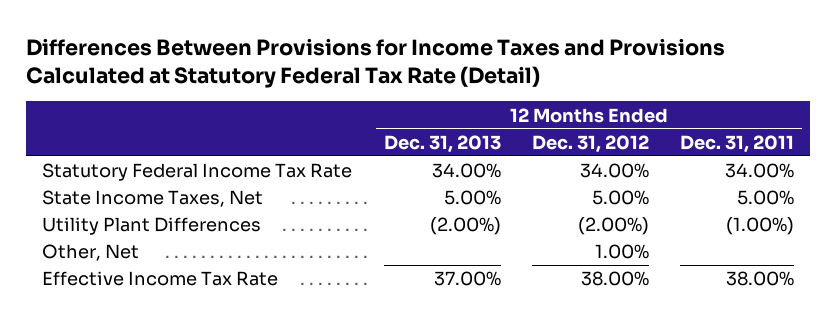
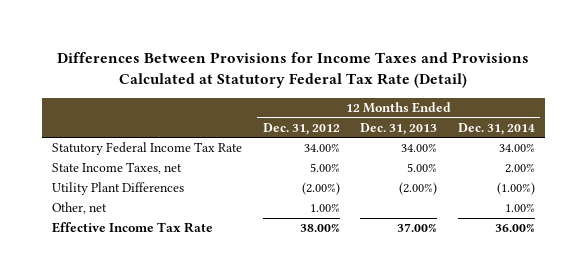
[680,134,795,153] Dec. 31, 2011 -> none
none -> [457,122,535,135] Dec. 31, 2014
[42,190,264,208] State Income Taxes, Net -> [52,162,183,175] State Income Taxes, net
[42,244,140,262] Other, Net -> [52,202,108,215] Other, net

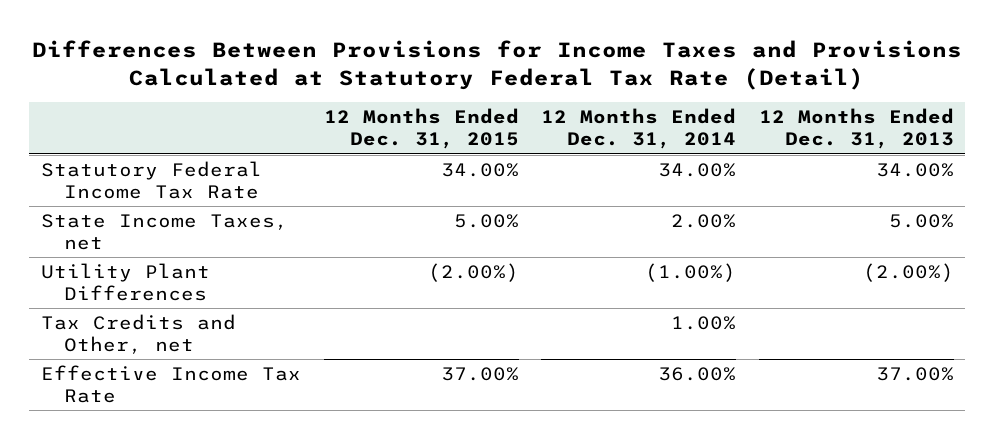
[262,122,340,135] Dec. 31, 2012 -> none
none -> [323,108,519,150] 12 Months Ended Dec. 31, 2015
[52,202,108,215] Other, net -> none
none -> [40,313,236,354] Tax Credits and Other, net

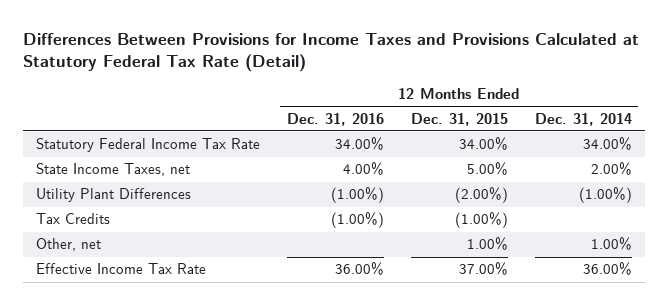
[758,108,954,150] 12 Months Ended Dec. 31, 2013 -> none
none -> [286,112,384,126] Dec. 31, 2016
[40,313,236,354] Tax Credits and Other, net -> none
none -> [36,213,111,225] Tax Credits
none -> [36,238,102,252] Other, net

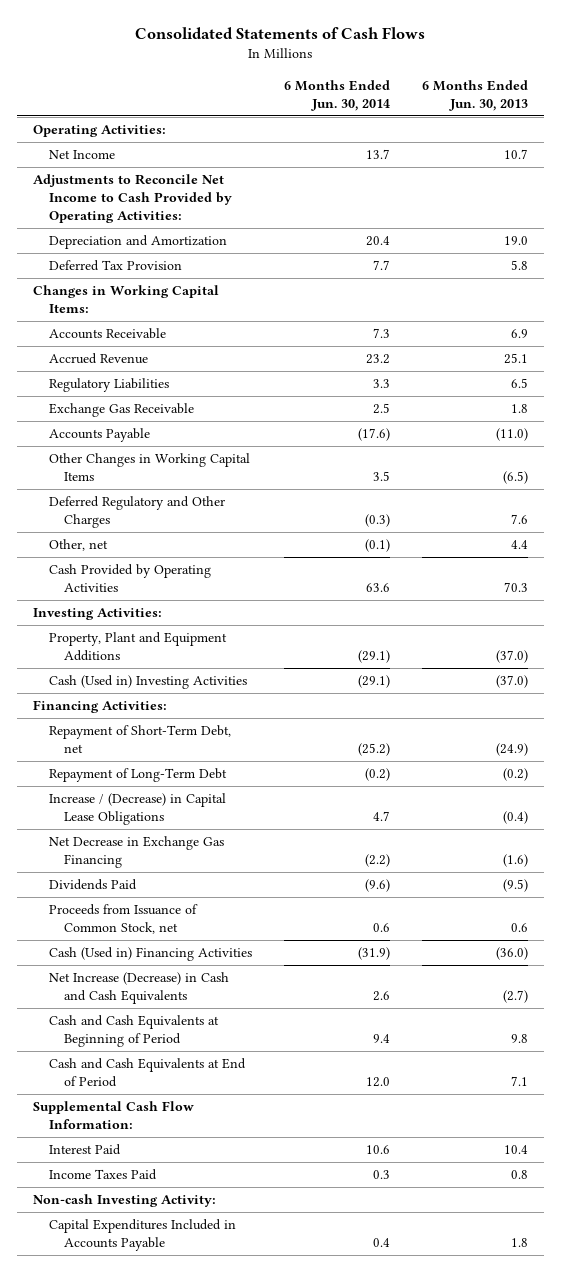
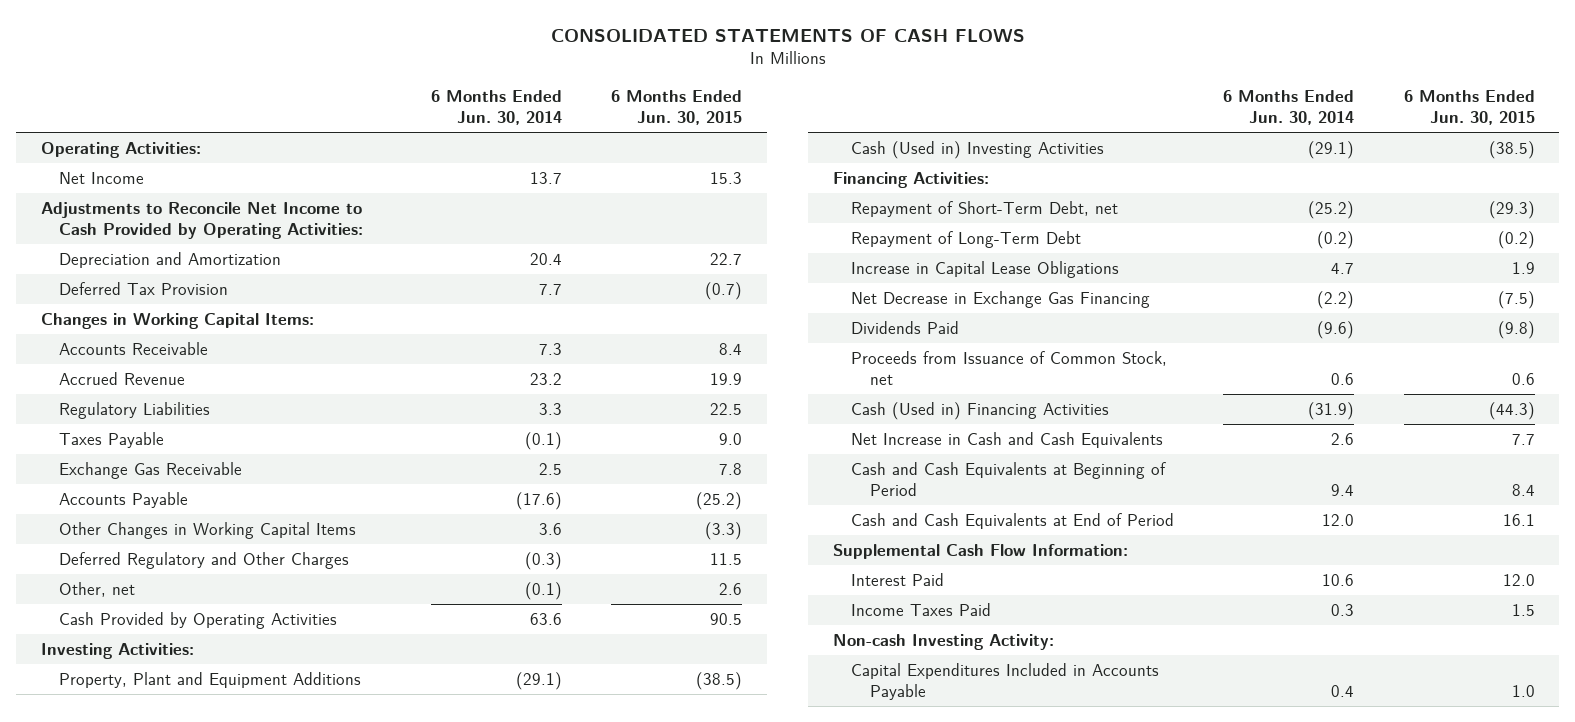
[135,27,426,40] Consolidated Statements of Cash Flows -> [550,28,1025,42] CONSOLIDATED STATEMENTS OF CASH FLOWS
[421,79,528,111] 6 Months Ended Jun. 30, 2013 -> none
none -> [611,90,743,125] 6 Months Ended Jun. 30, 2015
none -> [59,431,165,448] Taxes Payable
[372,471,390,482] 3.5 -> [539,522,563,535] 3.6
[48,793,226,826] Increase / (Decrease) in Capital Lease Obligations -> [851,260,1120,278] Increase in Capital Lease Obligations
[48,972,229,1005] Net Increase (Decrease) in Cash and Cash Equivalents -> [851,431,1164,448] Net Increase in Cash and Cash Equivalents

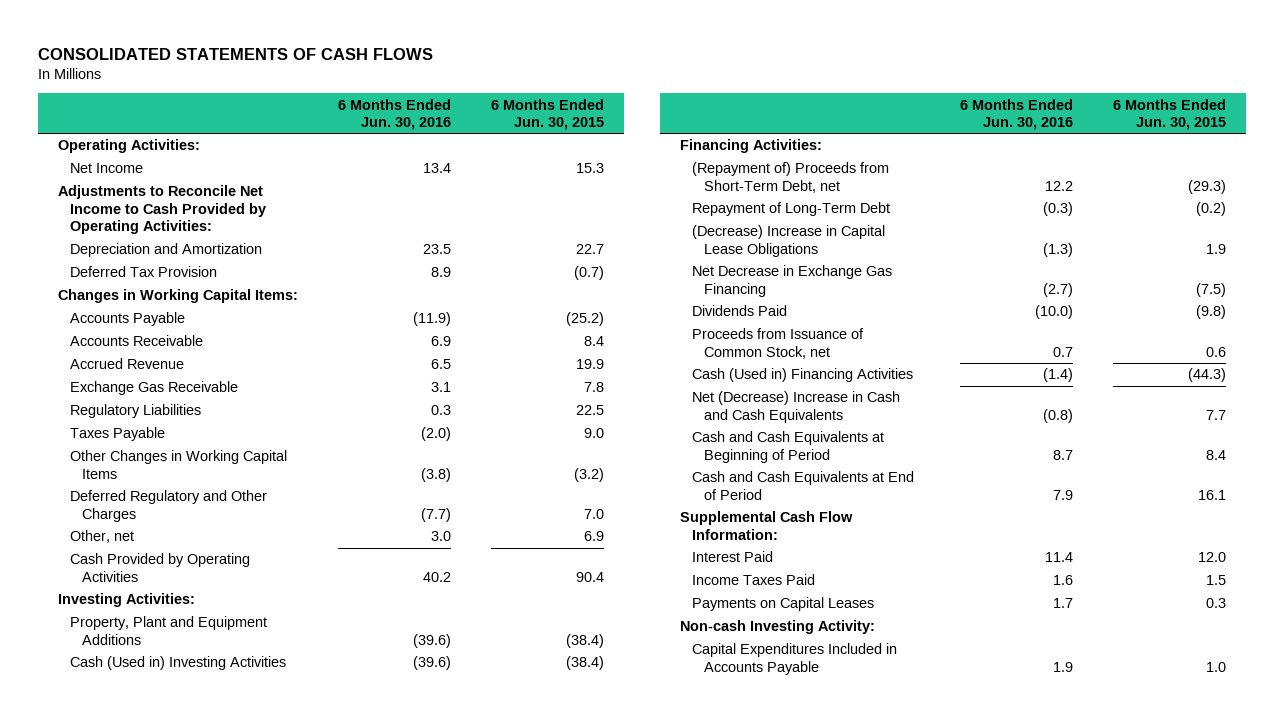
[431,90,563,125] 6 Months Ended Jun. 30, 2014 -> none
none -> [337,98,451,131] 6 Months Ended Jun. 30, 2016
[59,491,189,508] Accounts Payable -> [69,312,185,327] Accounts Payable
[59,461,243,479] Exchange Gas Receivable -> [69,381,238,396] Exchange Gas Receivable
[705,521,743,540] (3.3) -> [574,467,605,482] (3.2)
[710,552,743,565] 11.5 -> [584,508,605,519] 7.0
[719,582,743,595] 2.6 -> [584,531,605,542] 6.9
[710,612,743,625] 90.5 -> [576,571,605,582] 90.4
[696,671,743,690] (38.5) -> [566,633,605,648] (38.4)
[1488,140,1535,159] (38.5) -> [566,656,605,671] (38.4)
[851,200,1119,217] Repayment of Short-Term Debt, net -> [691,162,889,193] (Repayment of) Proceeds from Short-Term Debt, net
[851,260,1120,278] Increase in Capital Lease Obligations -> [691,225,885,257] (Decrease) Increase in Capital Lease Obligations
[851,431,1164,448] Net Increase in Cash and Cash Equivalents -> [691,391,900,423] Net (Decrease) Increase in Cash and Cash Equivalents
none -> [691,597,874,612] Payments on Capital Leases

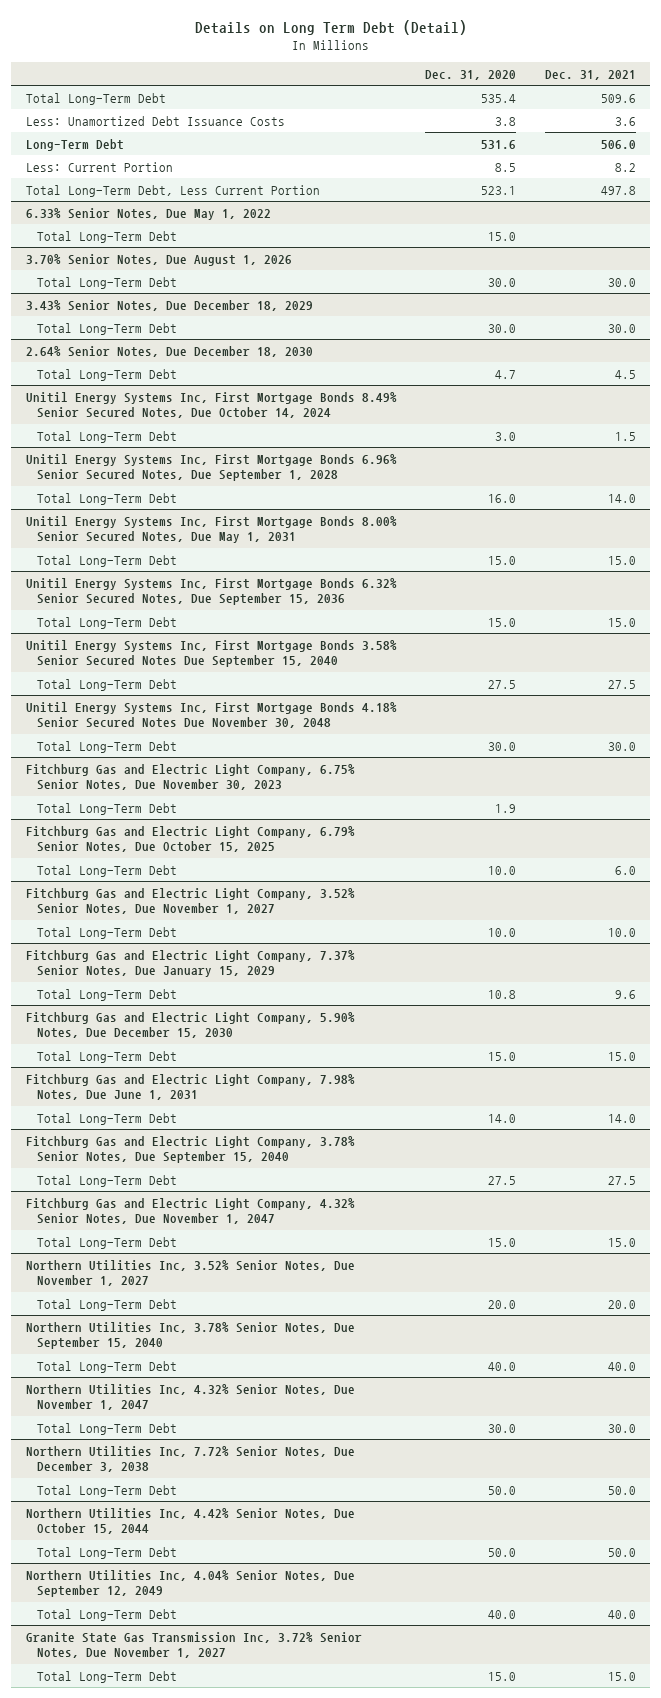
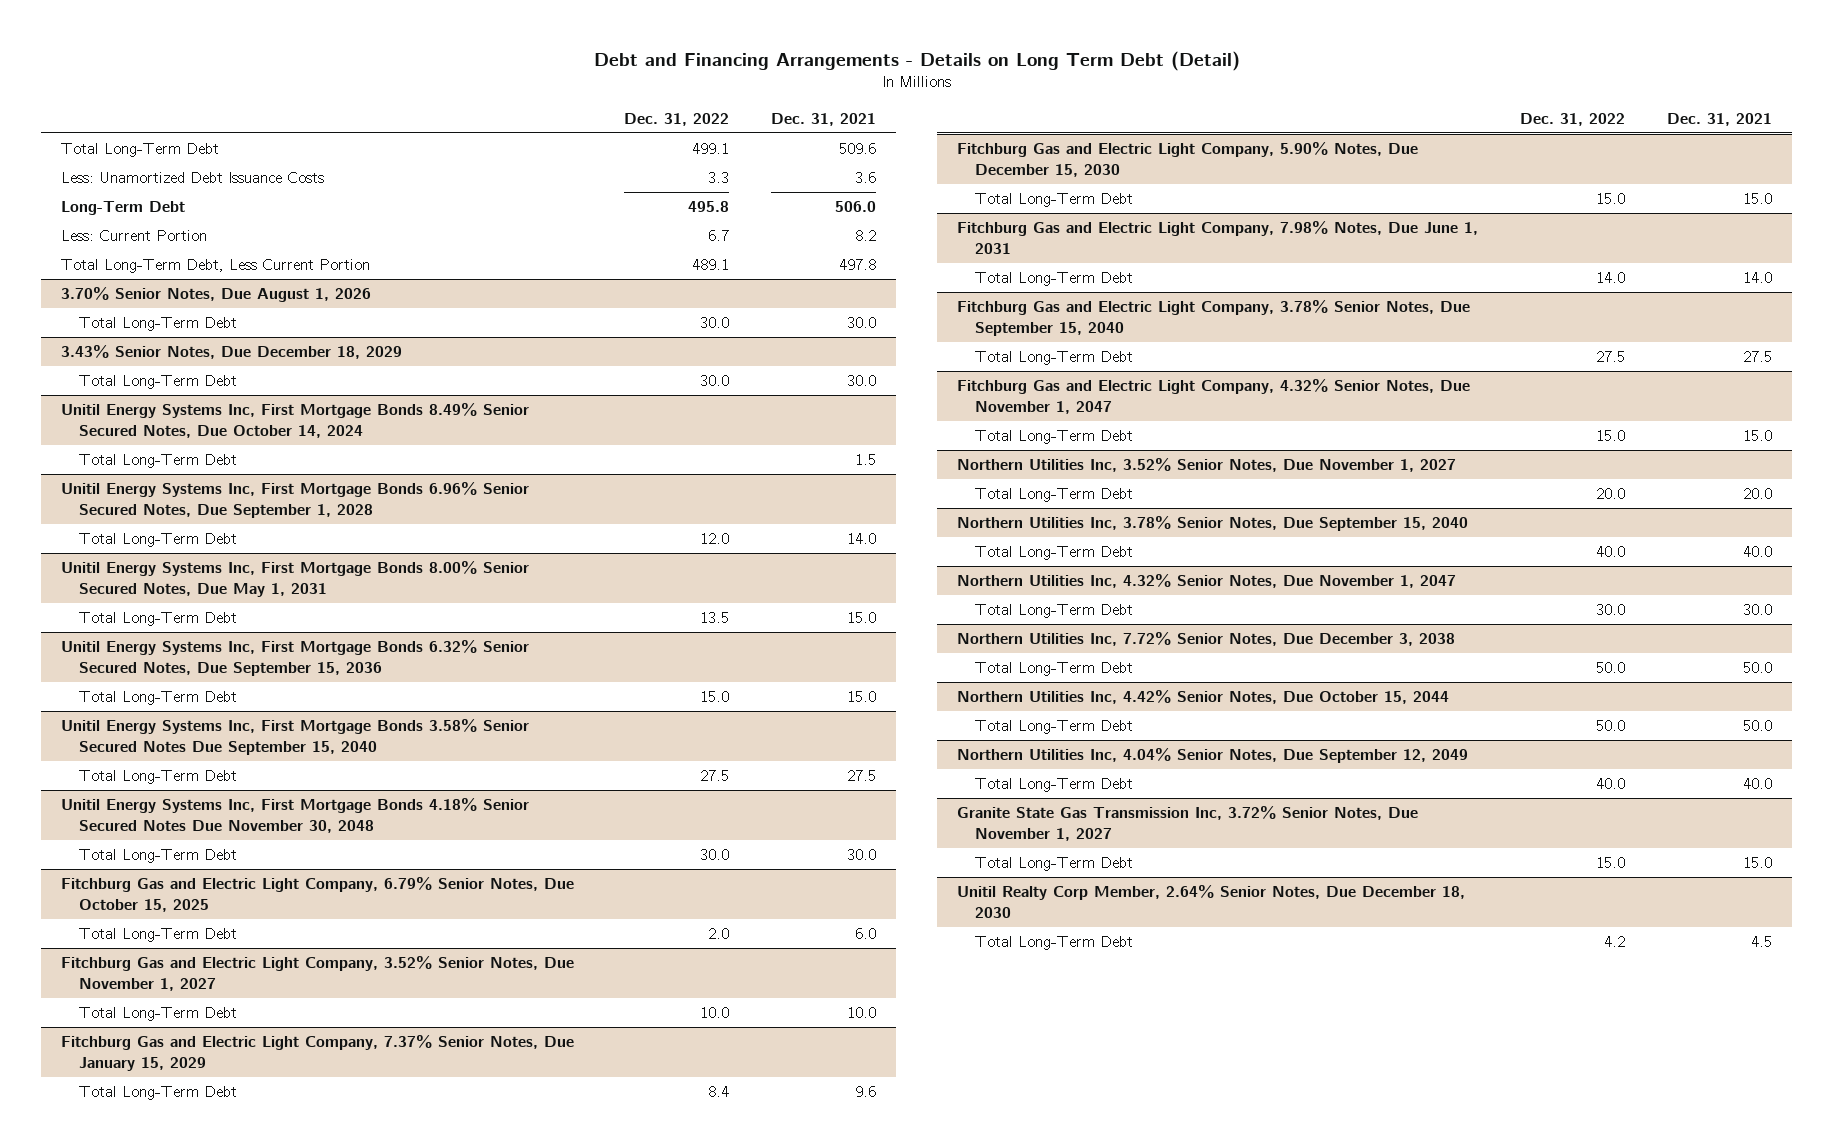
[194,19,467,35] Details on Long Term Debt (Detail) -> [593,50,1240,71] Debt and Financing Arrangements - Details on Long Term Debt (Detail)
[425,69,517,80] Dec. 31, 2020 -> none
none -> [624,112,730,126] Dec. 31, 2022
[25,207,271,220] 6.33% Senior Notes, Due May 1, 2022 -> none
[37,230,178,243] Total Long-Term Debt -> none
[25,345,313,357] 2.64% Senior Notes, Due December 18, 2030 -> none
[37,368,178,381] Total Long-Term Debt -> none
[25,763,355,791] Fitchburg Gas and Electric Light Company, 6.75% Senior Notes, Due November 30, 2023 -> none
[37,802,178,815] Total Long-Term Debt -> none
none -> [957,885,1466,918] Unitil Realty Corp Member, 2.64% Senior Notes, Due December 18, 2030
none -> [974,936,1133,951] Total Long-Term Debt

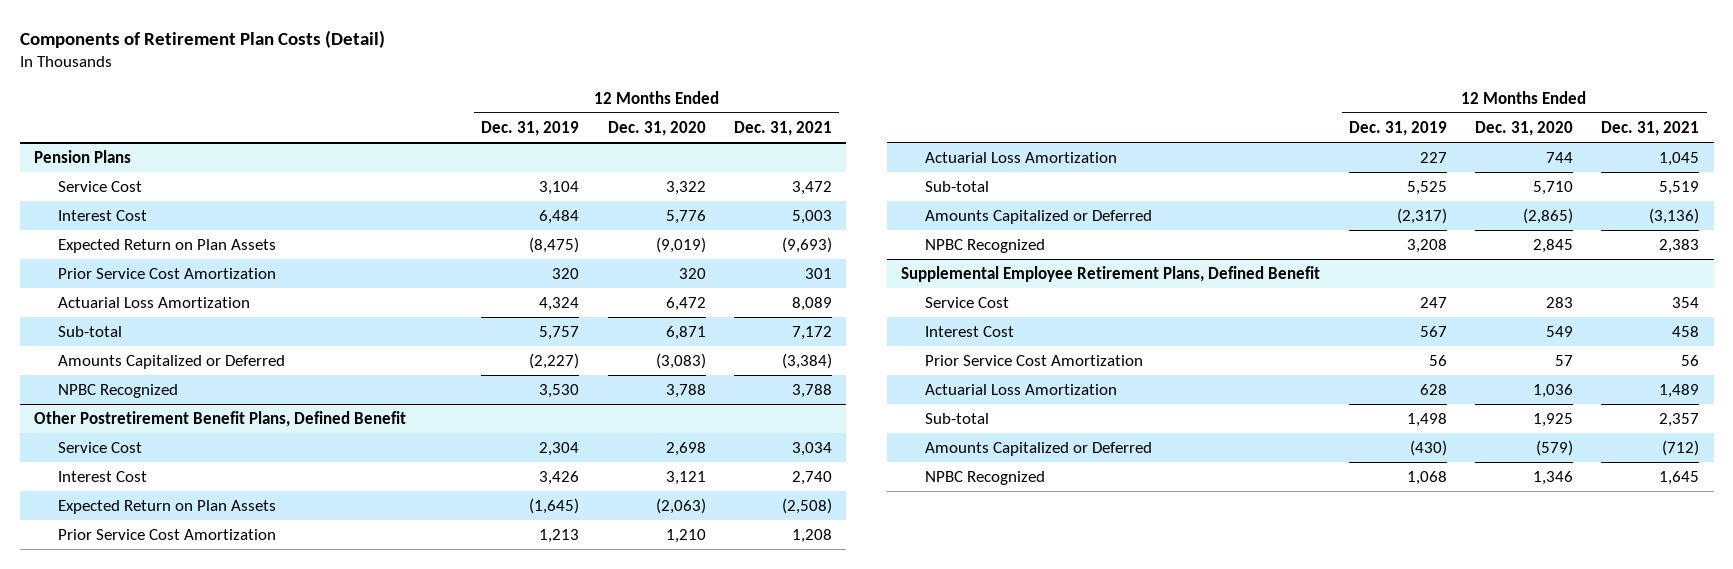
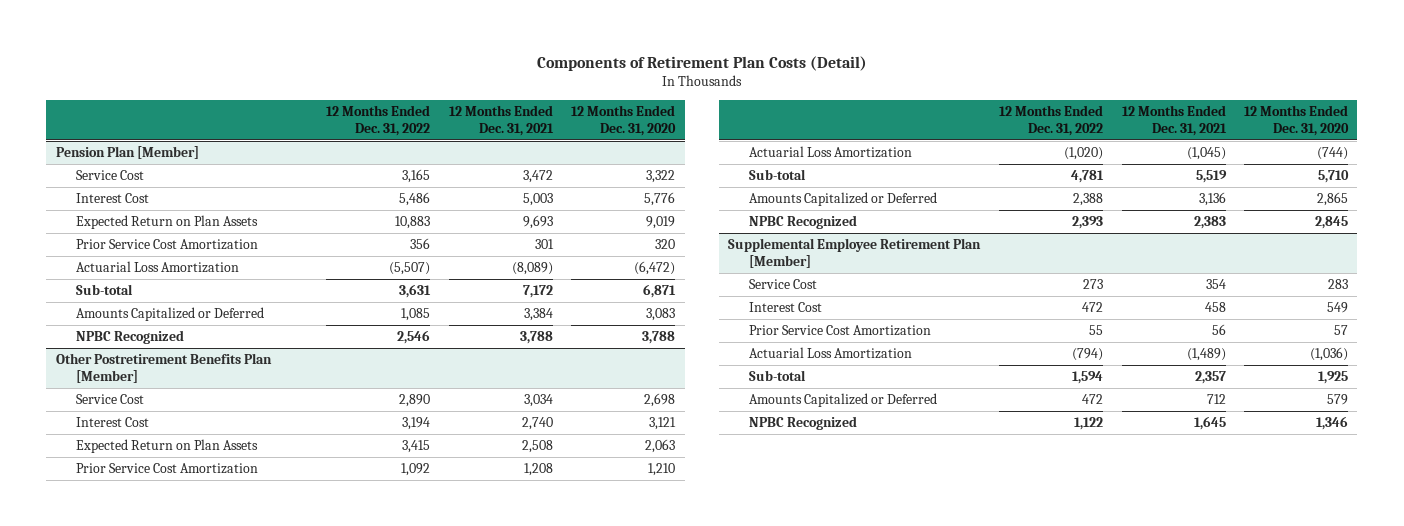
[481,120,580,136] Dec. 31, 2019 -> none
none -> [326,105,431,136] 12 Months Ended Dec. 31, 2022
[33,150,131,164] Pension Plans -> [55,146,199,160] Pension Plan [Member]
[655,237,706,254] (9,019) -> [646,216,676,230] 9,019
[781,237,832,254] (9,693) -> [522,215,553,230] 9,693
[665,297,706,312] 6,472 -> [634,261,676,276] (6,472)
[791,297,832,312] 8,089 -> [511,262,553,276] (8,089)
[655,353,706,370] (3,083) -> [646,308,676,322] 3,083
[781,353,832,370] (3,384) -> [523,308,553,322] 3,384
[33,411,406,428] Other Postretirement Benefit Plans, Defined Benefit -> [55,353,272,383] Other Postretirement Benefits Plan [Member]
[655,498,706,515] (2,063) -> [645,439,676,454] 2,063
[781,498,832,515] (2,508) -> [521,440,553,454] 2,508
[1546,152,1574,164] 744 -> [1317,147,1349,161] (744)
[1659,152,1700,167] 1,045 -> [1186,147,1226,161] (1,045)
[1523,208,1574,225] (2,865) -> [1317,192,1349,207] 2,865
[1649,208,1700,225] (3,136) -> [1198,192,1226,207] 3,136
[901,266,1321,283] Supplemental Employee Retirement Plans, Defined Benefit -> [728,238,982,268] Supplemental Employee Retirement Plan [Member]
[1533,384,1574,399] 1,036 -> [1310,347,1349,362] (1,036)
[1659,384,1700,399] 1,489 -> [1186,348,1226,362] (1,489)
[1536,440,1574,457] (579) -> [1327,394,1349,406] 579
[1662,440,1700,457] (712) -> [1206,394,1226,405] 712

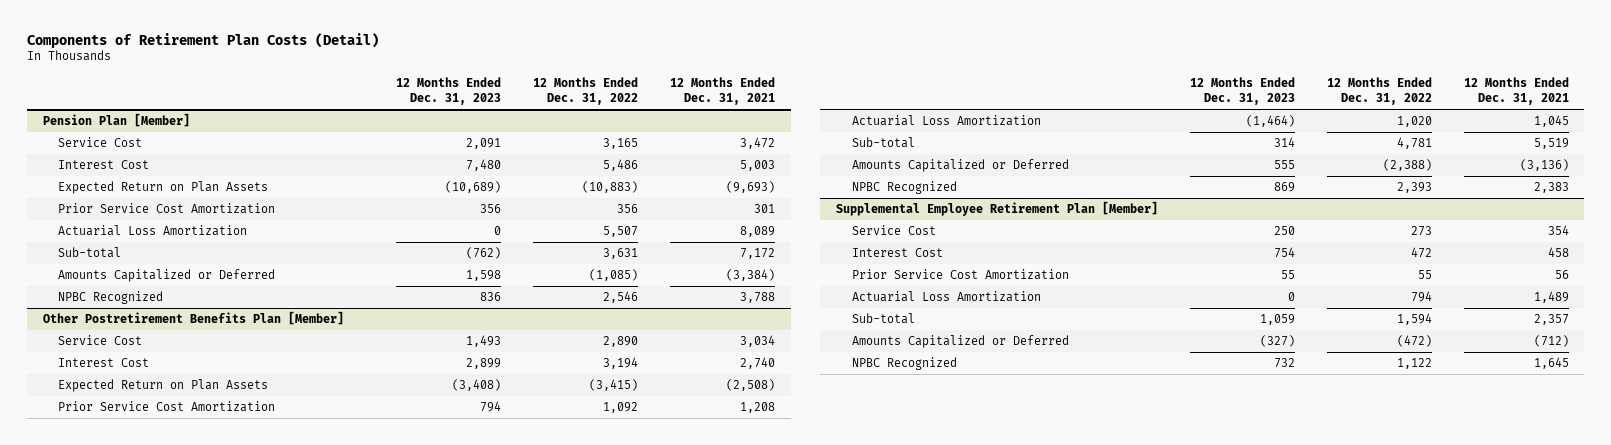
[571,105,677,136] 12 Months Ended Dec. 31, 2020 -> none
none -> [396,77,502,106] 12 Months Ended Dec. 31, 2023
[395,216,431,230] 10,883 -> [582,181,639,194] (10,883)
[522,215,553,230] 9,693 -> [726,181,776,194] (9,693)
[389,262,431,276] (5,507) -> [603,226,639,238] 5,507
[511,262,553,276] (8,089) -> [740,226,776,238] 8,089
[401,308,431,322] 1,085 -> [589,269,639,282] (1,085)
[523,308,553,322] 3,384 -> [726,269,776,282] (3,384)
[402,440,431,454] 3,415 -> [589,379,639,392] (3,415)
[521,440,553,454] 2,508 -> [726,379,776,392] (2,508)
[1063,147,1103,161] (1,020) -> [1396,116,1432,128] 1,020
[1186,147,1226,161] (1,045) -> [1533,115,1569,128] 1,045
[1072,193,1103,207] 2,388 -> [1382,159,1432,172] (2,388)
[1198,192,1226,207] 3,136 -> [1519,159,1569,172] (3,136)
[1071,348,1103,362] (794) -> [1410,291,1432,303] 794
[1186,348,1226,362] (1,489) -> [1533,291,1569,304] 1,489
[1081,394,1103,405] 472 -> [1396,335,1432,348] (472)
[1206,394,1226,405] 712 -> [1533,335,1569,348] (712)

